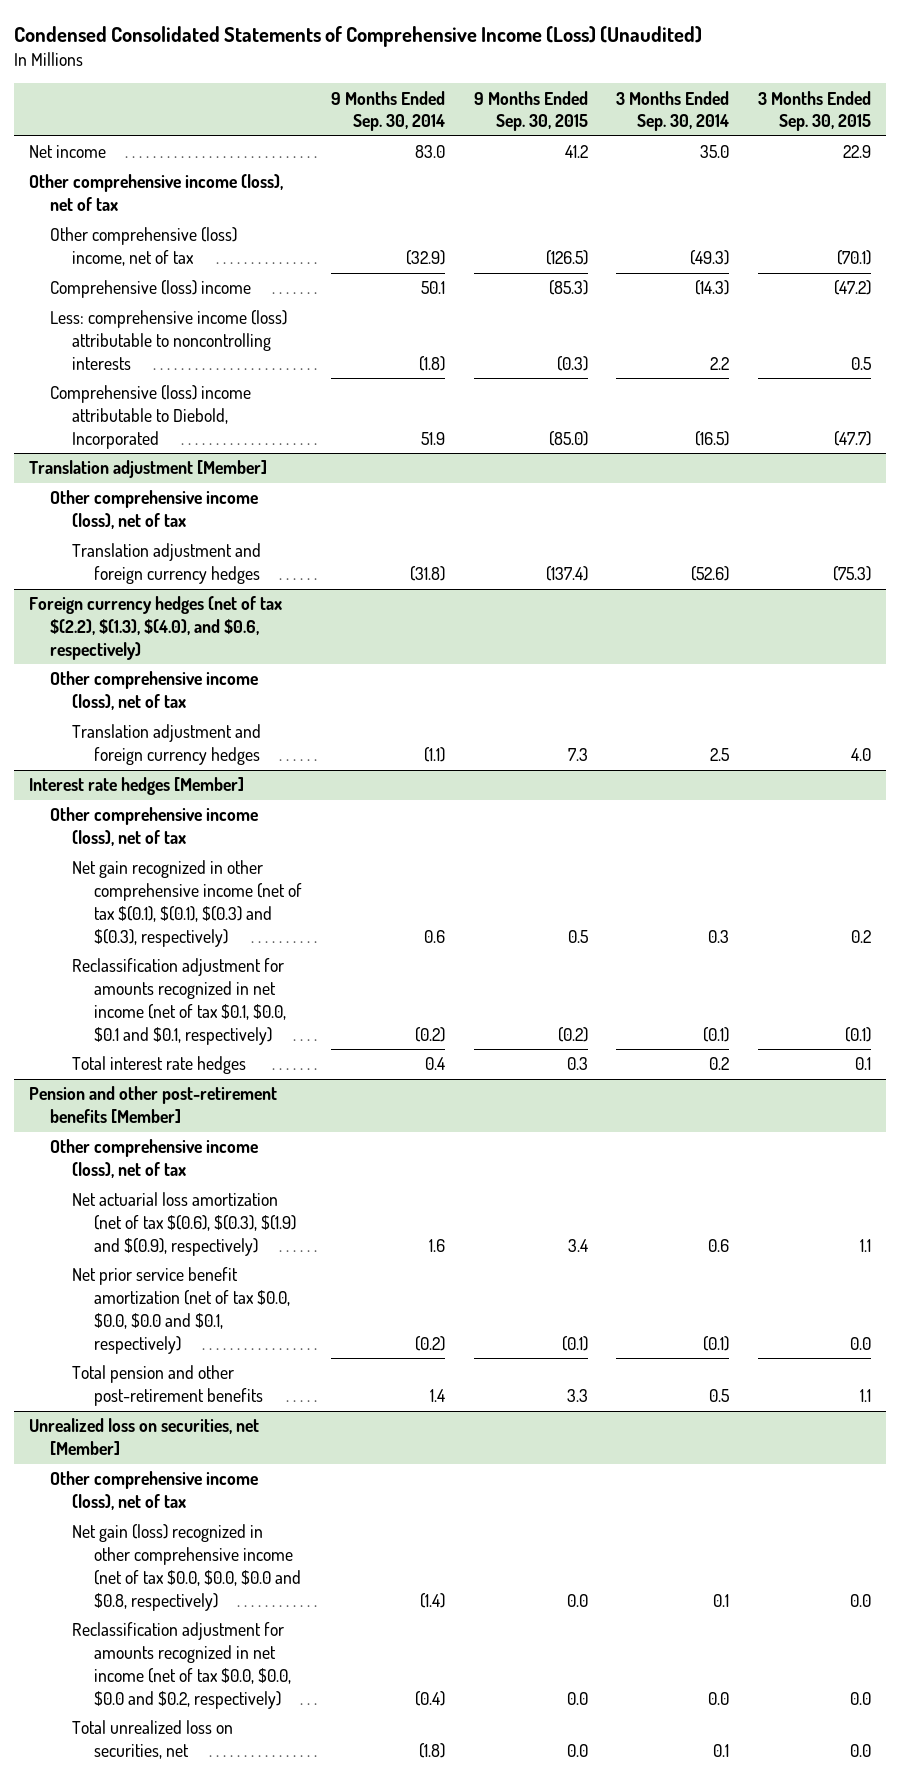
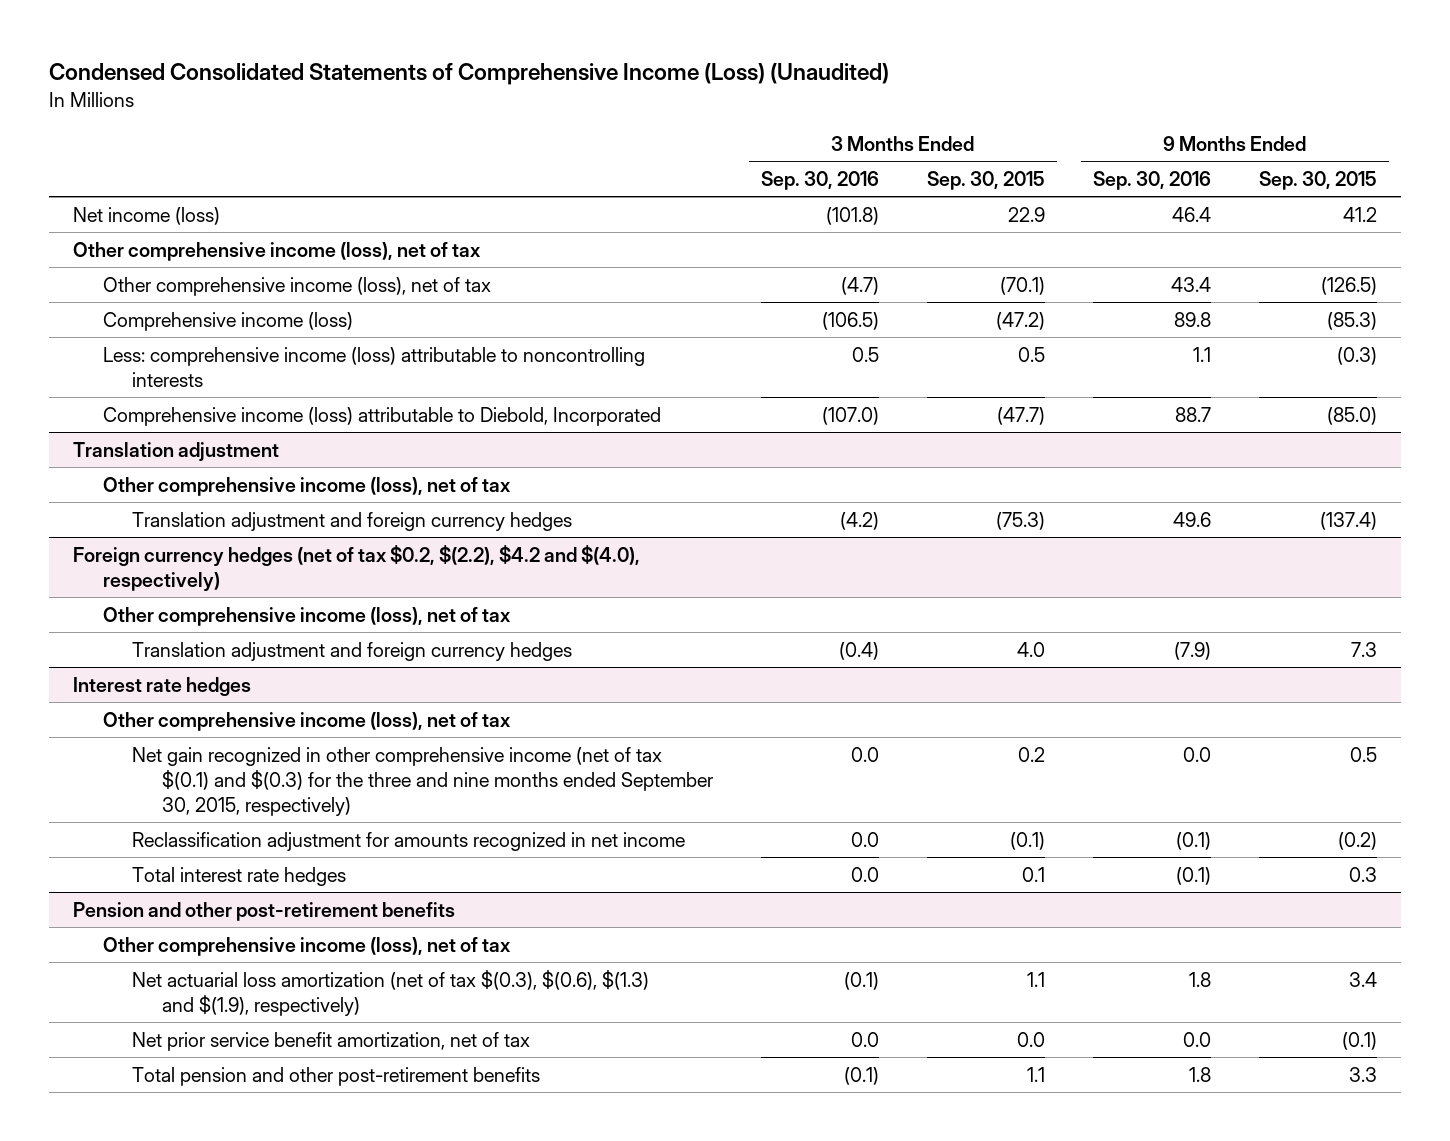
[331,90,446,132] 9 Months Ended Sep. 30, 2014 -> none
[616,90,730,132] 3 Months Ended Sep. 30, 2014 -> none
none -> [760,170,879,190] Sep. 30, 2016
none -> [1092,170,1211,190] Sep. 30, 2016
[28,145,106,159] Net income -> [73,206,221,225] Net income (loss)
[50,227,238,267] Other comprehensive (loss) income, net of tax -> [102,276,491,296] Other comprehensive income (loss), net of tax
[50,280,252,299] Comprehensive (loss) income -> [102,311,353,331] Comprehensive income (loss)
[50,385,252,449] Comprehensive (loss) income attributable to Diebold, Incorporated -> [102,406,661,426] Comprehensive income (loss) attributable to Diebold, Incorporated
[28,460,267,479] Translation adjustment [Member] -> [73,441,280,461] Translation adjustment
[28,596,282,660] Foreign currency hedges (net of tax $(2.2), $(1.3), $(4.0), and $0.6, respectively) -> [73,544,641,591] Foreign currency hedges (net of tax $0.2, $(2.2), $4.2 and $(4.0), respectively)
[28,777,244,796] Interest rate hedges [Member] -> [73,676,252,696] Interest rate hedges
[72,860,303,947] Net gain recognized in other comprehensive income (net of tax $(0.1), $(0.1), $(0.3) and $(0.3), respectively) -> [132,746,713,816] Net gain recognized in other comprehensive income (net of tax $(0.1) and $(0.3) for the three and nine months ended September 30, 2015, respectively)
[72,958,287,1045] Reclassification adjustment for amounts recognized in net income (net of tax $0.1, $0.0, $0.1 and $0.1, respectively) -> [132,831,686,851] Reclassification adjustment for amounts recognized in net income
[28,1086,277,1124] Pension and other post-retirement benefits [Member] -> [73,901,456,921] Pension and other post-retirement benefits
[72,1192,297,1256] Net actuarial loss amortization (net of tax $(0.6), $(0.3), $(1.9) and $(0.9), respectively) -> [132,969,650,1016] Net actuarial loss amortization (net of tax $(0.3), $(0.6), $(1.3) and $(1.9), respectively)
[72,1267,291,1354] Net prior service benefit amortization (net of tax $0.0, $0.0, $0.0 and $0.1, respectively) -> [132,1031,531,1051] Net prior service benefit amortization, net of tax
[28,1418,259,1456] Unrealized loss on securities, net [Member] -> none
[50,1471,259,1511] Other comprehensive income (loss), net of tax -> none
[72,1524,302,1611] Net gain (loss) recognized in other comprehensive income (net of tax $0.0, $0.0, $0.0 and $0.8, respectively) -> none
[72,1622,292,1709] Reclassification adjustment for amounts recognized in net income (net of tax $0.0, $0.0, $0.0 and $0.2, respectively) -> none
[72,1720,234,1760] Total unrealized loss on securities, net -> none

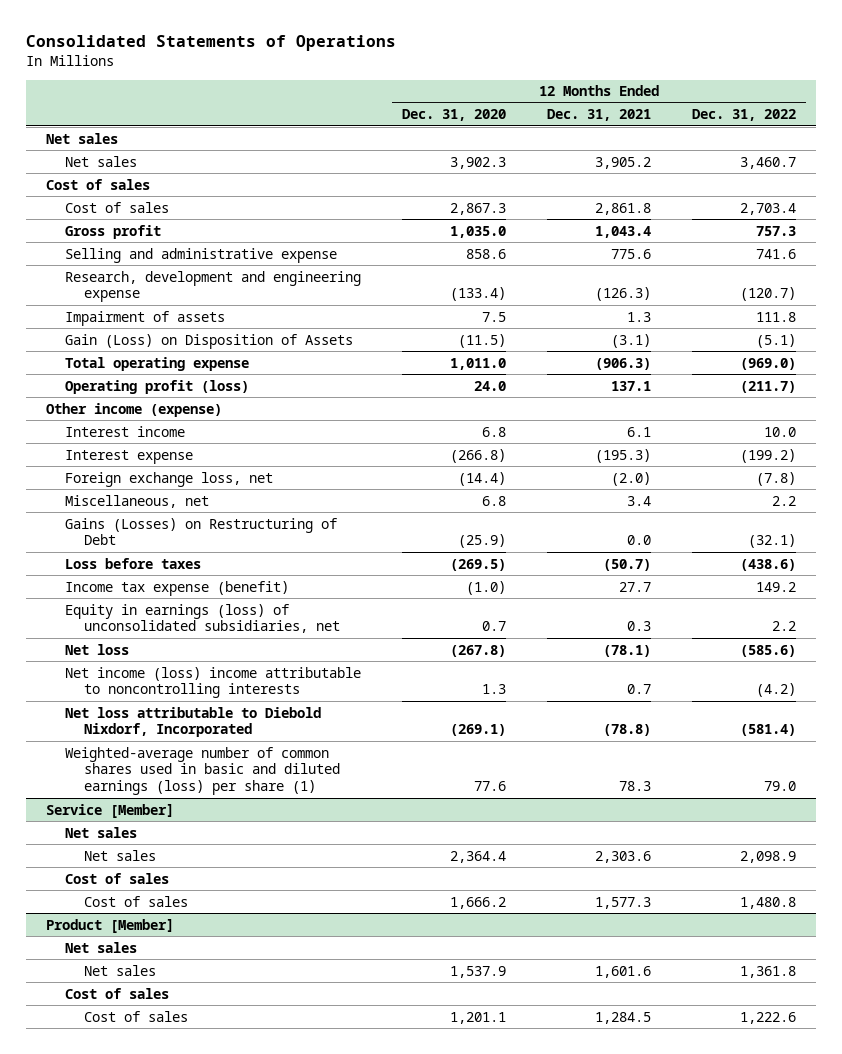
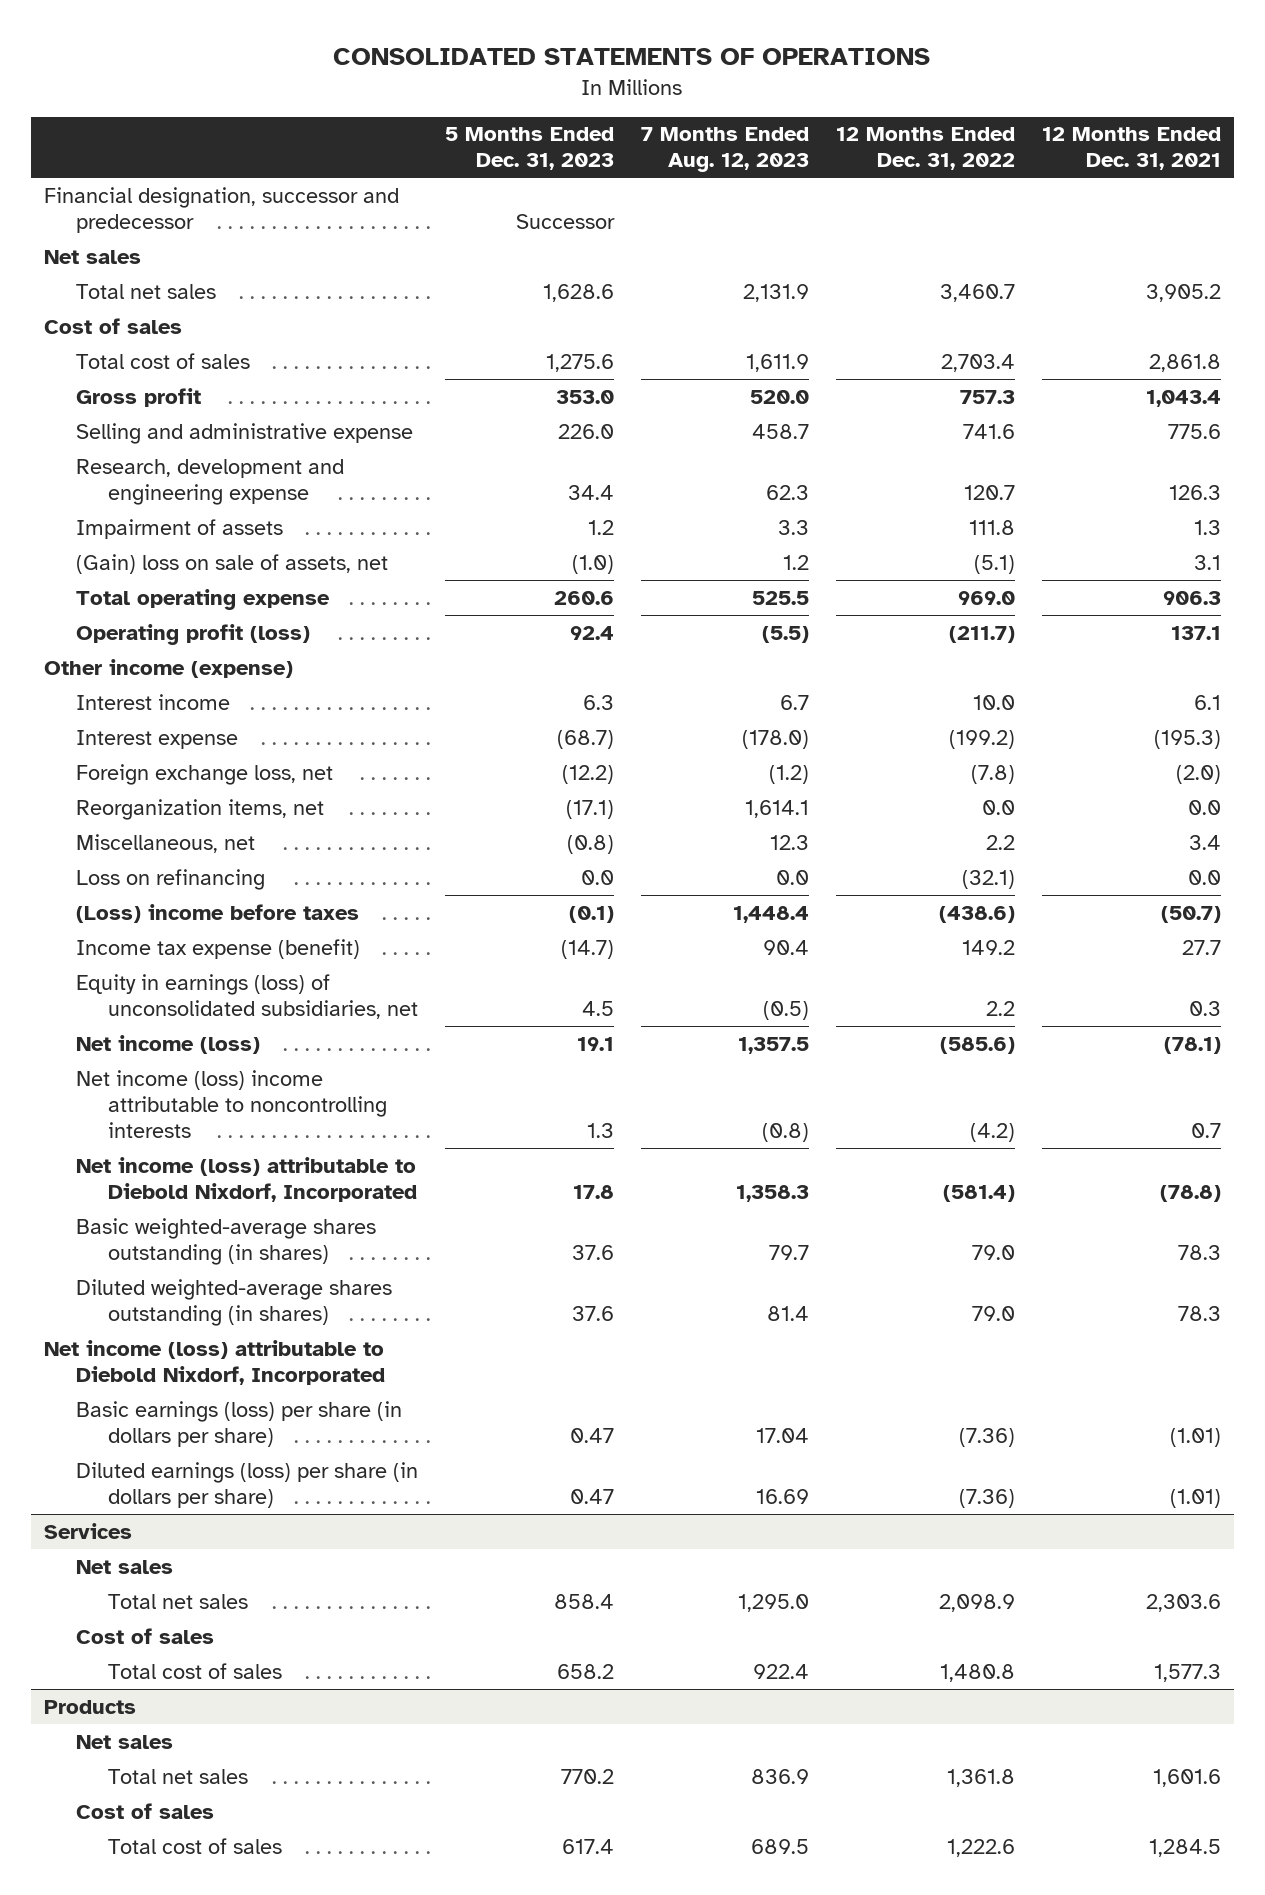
[25,35,396,52] Consolidated Statements of Operations -> [333,47,931,65] CONSOLIDATED STATEMENTS OF OPERATIONS
[401,109,506,122] Dec. 31, 2020 -> none
none -> [444,127,614,171] 5 Months Ended Dec. 31, 2023
none -> [640,127,809,173] 7 Months Ended Aug. 12, 2023
none -> [44,186,400,233] Financial designation, successor and predecessor
[64,155,137,167] Net sales -> [76,283,217,299] Total net sales
[64,201,169,213] Cost of sales -> [76,352,251,369] Total cost of sales
[594,287,651,302] (126.3) -> [1168,484,1221,500] 126.3
[739,287,796,302] (120.7) -> [963,484,1015,500] 120.7
[64,333,353,349] Gain (Loss) on Disposition of Assets -> [76,553,389,574] (Gain) loss on sale of assets, net
[610,333,651,348] (3.1) -> [1193,554,1221,570] 3.1
[594,357,651,370] (906.3) -> [1162,590,1221,605] 906.3
[739,357,796,370] (969.0) -> [957,590,1015,605] 969.0
none -> [76,798,325,820] Reorganization items, net
[64,517,337,546] Gains (Losses) on Restructuring of Debt -> [76,868,266,890] Loss on refinancing
[64,557,201,569] Loss before taxes -> [76,903,360,923] (Loss) income before taxes
[64,643,129,655] Net loss -> [76,1034,261,1054] Net income (loss)
[64,706,321,738] Net loss attributable to Diebold Nixdorf, Incorporated -> [76,1156,417,1202] Net income (loss) attributable to Diebold Nixdorf, Incorporated
none -> [76,1217,377,1265] Basic weighted-average shares outstanding (in shares)
[64,746,340,796] Weighted-average number of common shares used in basic and diluted earnings (loss) per share (1) -> [76,1278,393,1326] Diluted weighted-average shares outstanding (in shares)
none -> [44,1339,386,1385] Net income (loss) attributable to Diebold Nixdorf, Incorporated
none -> [76,1400,403,1447] Basic earnings (loss) per share (in dollars per share)
none -> [76,1461,419,1508] Diluted earnings (loss) per share (in dollars per share)
[46,803,175,818] Service [Member] -> [44,1522,133,1539] Services
[83,849,156,861] Net sales -> [107,1593,248,1609] Total net sales
[83,895,188,907] Cost of sales -> [107,1662,282,1679] Total cost of sales
[46,918,175,933] Product [Member] -> [44,1699,137,1714] Products
[83,964,156,976] Net sales -> [107,1768,248,1784] Total net sales
[83,1010,188,1022] Cost of sales -> [107,1837,282,1854] Total cost of sales

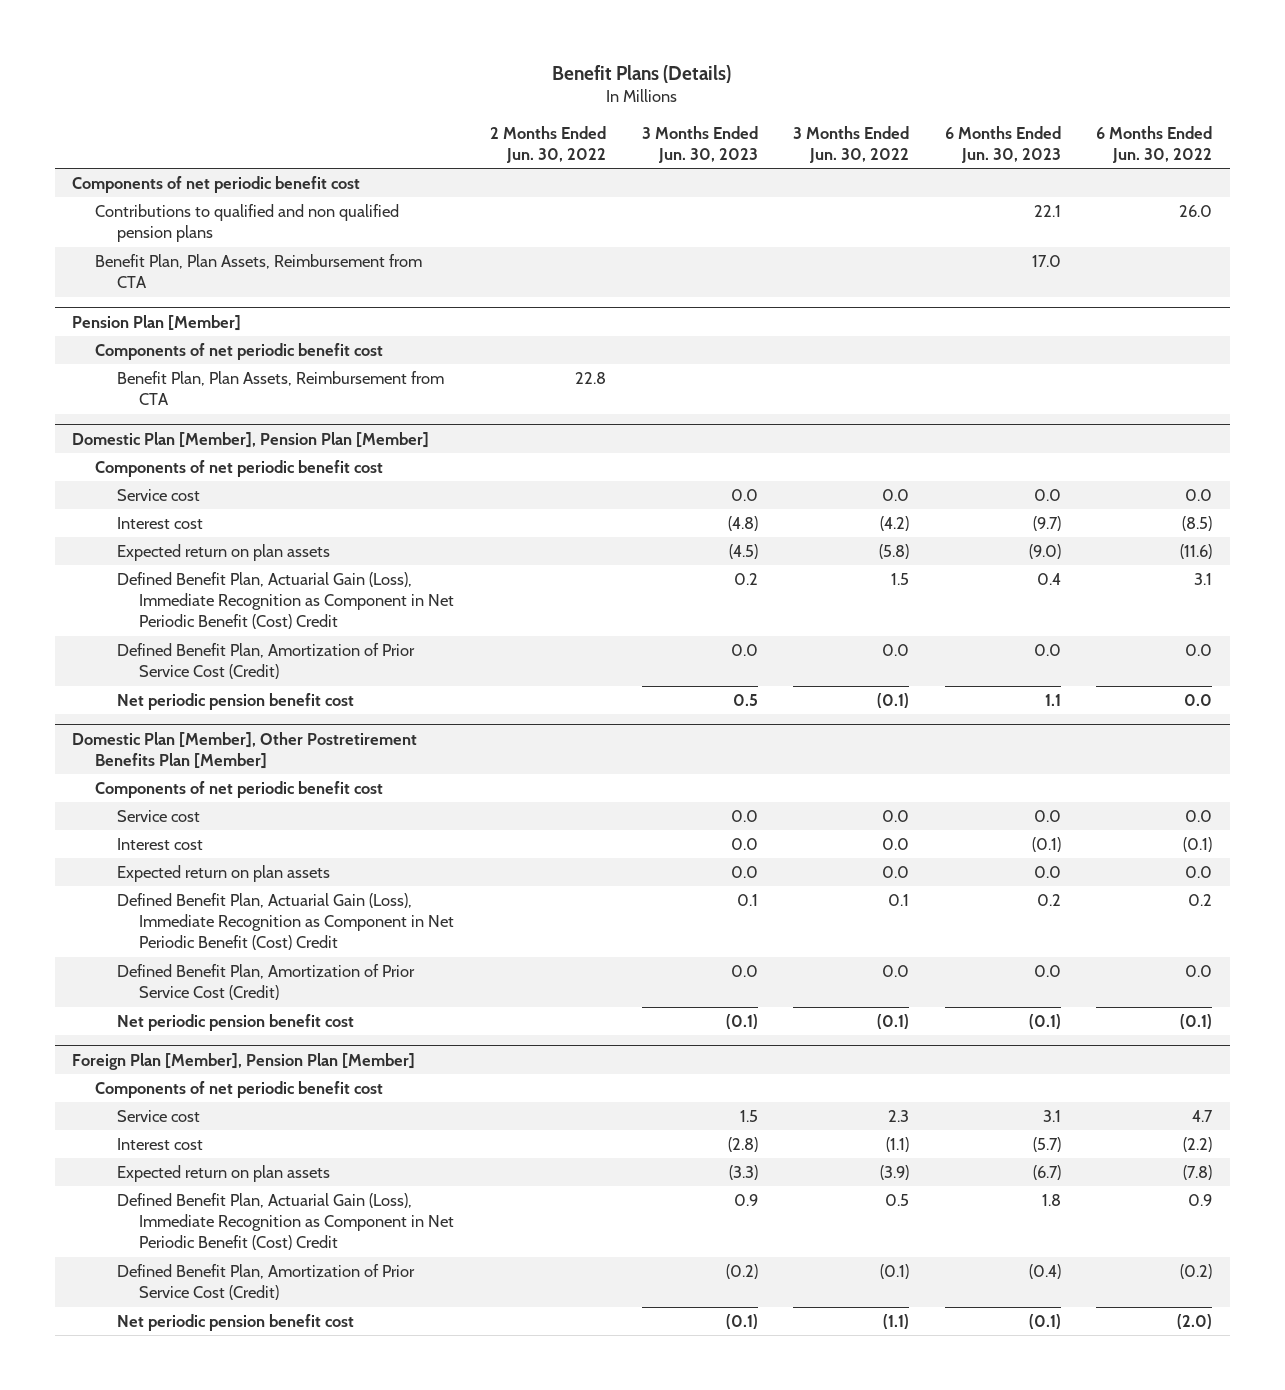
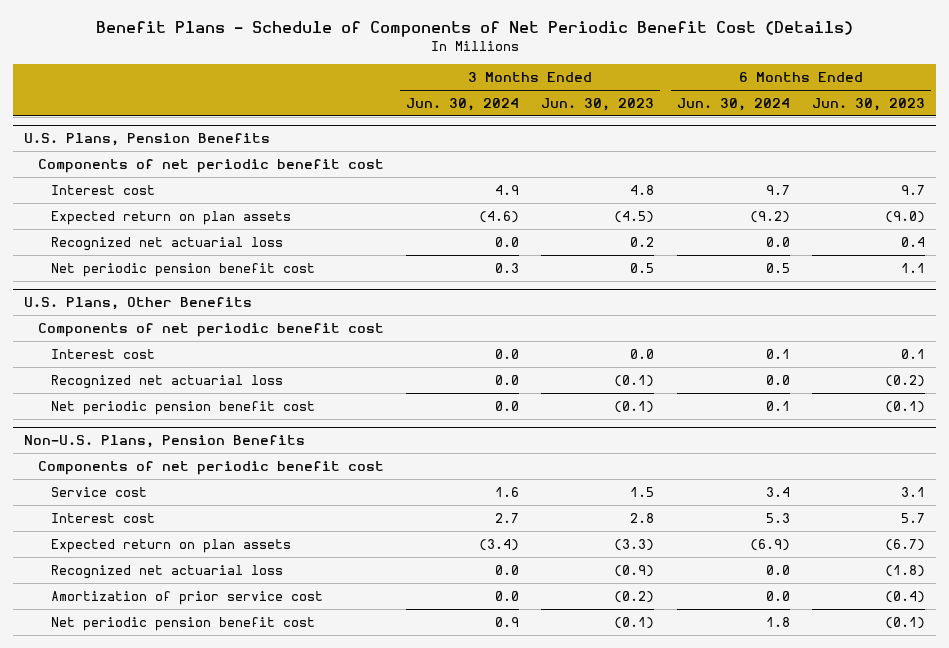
[552,65,732,84] Benefit Plans (Details) -> [95,21,853,38] Benefit Plans - Schedule of Components of Net Periodic Benefit Cost (Details)
[489,125,606,163] 2 Months Ended Jun. 30, 2022 -> none
[793,125,910,163] 3 Months Ended Jun. 30, 2022 -> none
[1096,125,1213,163] 6 Months Ended Jun. 30, 2022 -> none
none -> [406,98,520,112] Jun. 30, 2024
none -> [676,98,790,112] Jun. 30, 2024
[72,176,361,194] Components of net periodic benefit cost -> none
[94,204,399,243] Contributions to qualified and non qualified pension plans -> none
[94,254,422,289] Benefit Plan, Plan Assets, Reimbursement from CTA -> none
[72,314,242,331] Pension Plan [Member] -> none
[94,343,383,361] Components of net periodic benefit cost -> none
[117,371,445,406] Benefit Plan, Plan Assets, Reimbursement from CTA -> none
[72,431,430,448] Domestic Plan [Member], Pension Plan [Member] -> none
none -> [24,133,271,147] U.S. Plans, Pension Benefits
[117,489,201,502] Service cost -> none
[727,516,758,532] (4.8) -> [630,184,655,195] 4.8
[1032,516,1061,532] (9.7) -> [901,184,926,195] 9.7
[117,643,416,680] Defined Benefit Plan, Amortization of Prior Service Cost (Credit) -> none
[117,572,455,630] Defined Benefit Plan, Actuarial Gain (Loss), Immediate Recognition as Component in Net Periodic Benefit (Cost) Credit -> [51,236,284,251] Recognized net actuarial loss
[72,731,418,769] Domestic Plan [Member], Other Postretirement Benefits Plan [Member] -> none
none -> [24,297,253,311] U.S. Plans, Other Benefits
[117,810,201,823] Service cost -> none
[117,865,331,883] Expected return on plan assets -> none
[117,893,455,951] Defined Benefit Plan, Actuarial Gain (Loss), Immediate Recognition as Component in Net Periodic Benefit (Cost) Credit -> none
[117,964,416,1001] Defined Benefit Plan, Amortization of Prior Service Cost (Credit) -> none
[1031,837,1061,853] (0.1) -> [901,348,926,359] 0.1
none -> [51,374,284,389] Recognized net actuarial loss
[72,1052,416,1070] Foreign Plan [Member], Pension Plan [Member] -> none
none -> [24,435,306,449] Non-U.S. Plans, Pension Benefits
[727,1137,758,1153] (2.8) -> [630,512,655,523] 2.8
[1032,1137,1061,1153] (5.7) -> [901,512,926,523] 5.7
[117,1193,455,1251] Defined Benefit Plan, Actuarial Gain (Loss), Immediate Recognition as Component in Net Periodic Benefit (Cost) Credit -> none
none -> [51,564,284,579] Recognized net actuarial loss
[117,1264,416,1301] Defined Benefit Plan, Amortization of Prior Service Cost (Credit) -> [51,590,324,605] Amortization of prior service cost

